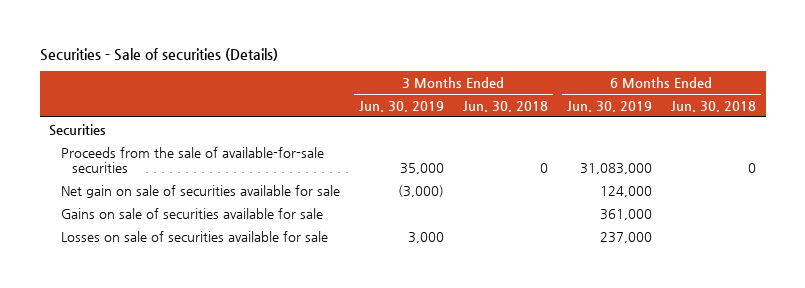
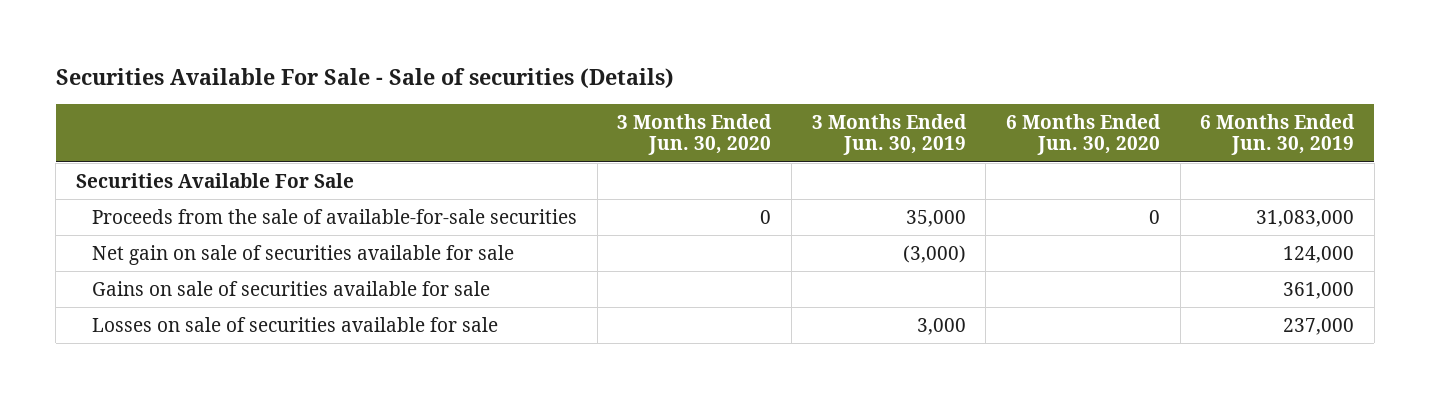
[39,48,278,62] Securities - Sale of securities (Details) -> [55,67,674,88] Securities Available For Sale - Sale of securities (Details)
[462,100,548,112] Jun. 30, 2018 -> none
[670,100,756,112] Jun. 30, 2018 -> none
none -> [617,113,773,156] 3 Months Ended Jun. 30, 2020
none -> [1005,113,1161,156] 6 Months Ended Jun. 30, 2020
[49,123,107,136] Securities -> [75,172,354,188] Securities Available For Sale

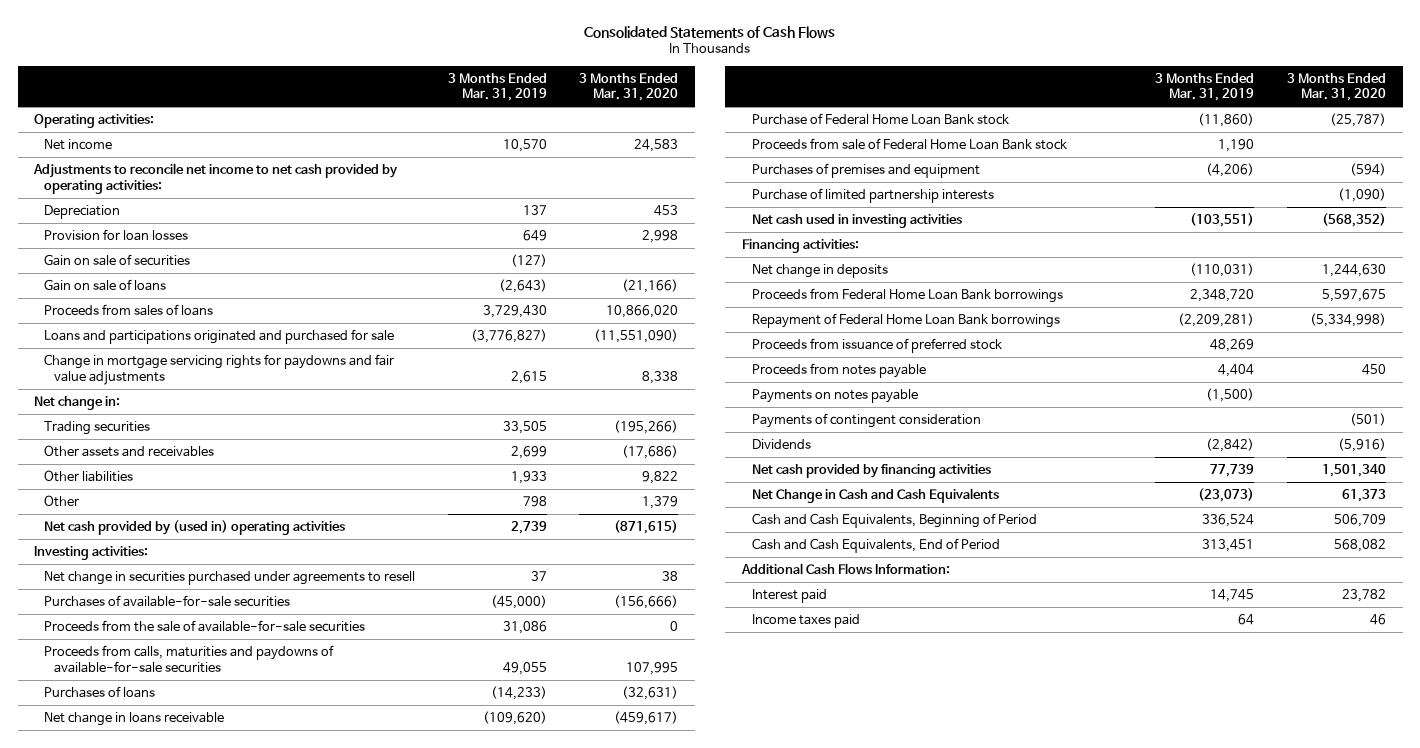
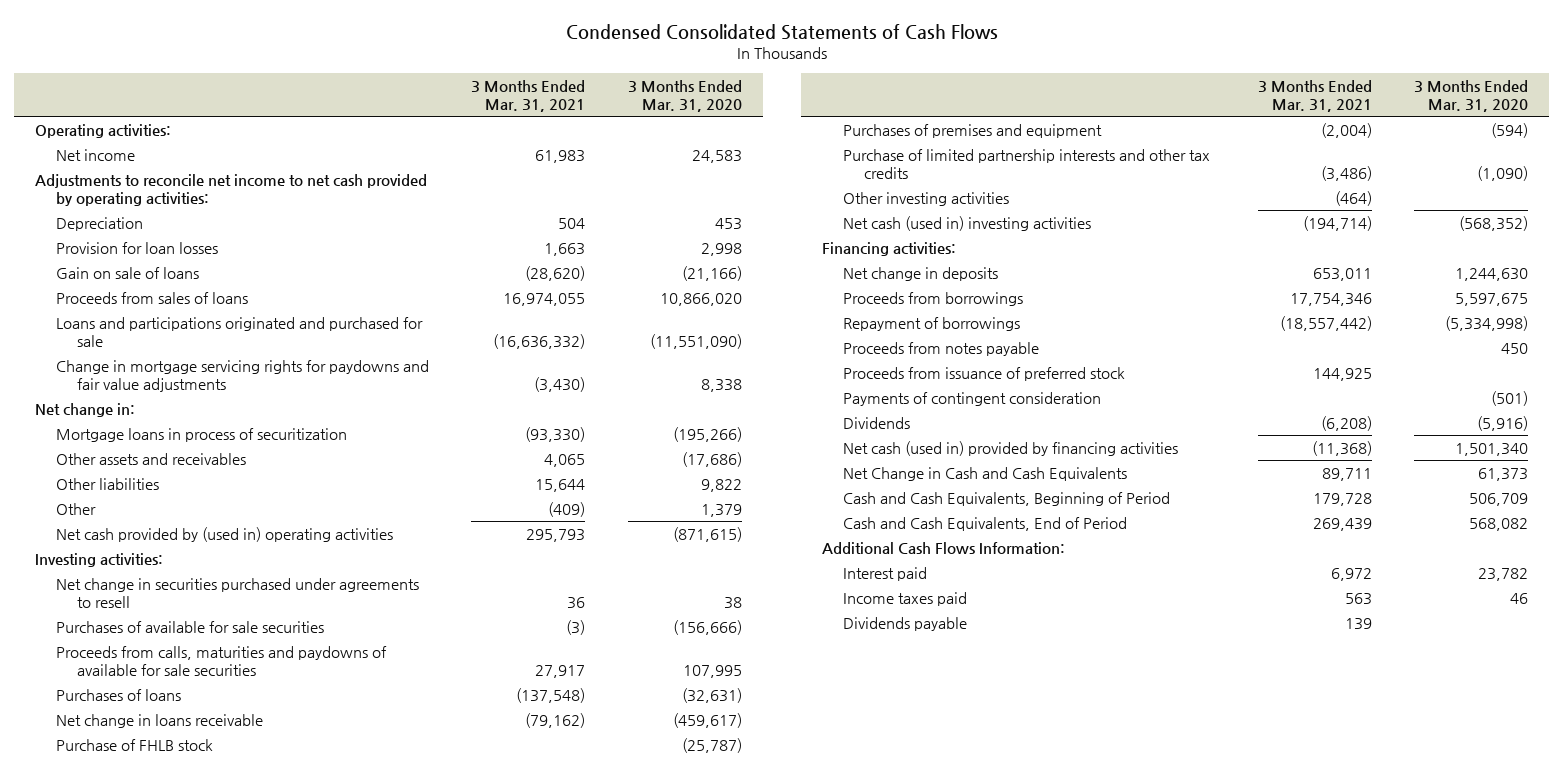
[584,25,836,38] Consolidated Statements of Cash Flows -> [565,23,998,40] Condensed Consolidated Statements of Cash Flows
[447,72,547,102] 3 Months Ended Mar. 31, 2019 -> none
none -> [471,79,586,113] 3 Months Ended Mar. 31, 2021
[43,254,190,267] Gain on sale of securities -> none
[43,421,150,436] Trading securities -> [56,427,348,442] Mortgage loans in process of securitization
[43,620,365,633] Proceeds from the sale of available-for-sale securities -> none
[43,595,290,608] Purchases of available-for-sale securities -> [56,620,325,633] Purchases of available for sale securities
[43,645,334,673] Proceeds from calls, maturities and paydowns of available-for-sale securities -> [56,645,388,676] Proceeds from calls, maturities and paydowns of available for sale securities
[751,138,1067,151] Proceeds from sale of Federal Home Loan Bank stock -> none
[751,113,1009,126] Purchase of Federal Home Loan Bank stock -> [56,738,214,751] Purchase of FHLB stock
[751,188,994,204] Purchase of limited partnership interests -> [842,148,1210,179] Purchase of limited partnership interests and other tax credits
none -> [842,191,1009,206] Other investing activities
[751,214,962,229] Net cash used in investing activities -> [842,215,1091,231] Net cash (used in) investing activities
[751,288,1063,304] Proceeds from Federal Home Loan Bank borrowings -> [842,291,1023,306] Proceeds from borrowings
[751,313,1060,329] Repayment of Federal Home Loan Bank borrowings -> [842,316,1020,331] Repayment of borrowings
[751,389,918,404] Payments on notes payable -> none
[751,338,1002,354] Proceeds from issuance of preferred stock -> [842,366,1125,381] Proceeds from issuance of preferred stock
[751,464,991,479] Net cash provided by financing activities -> [842,440,1178,456] Net cash (used in) provided by financing activities
none -> [842,616,967,631] Dividends payable

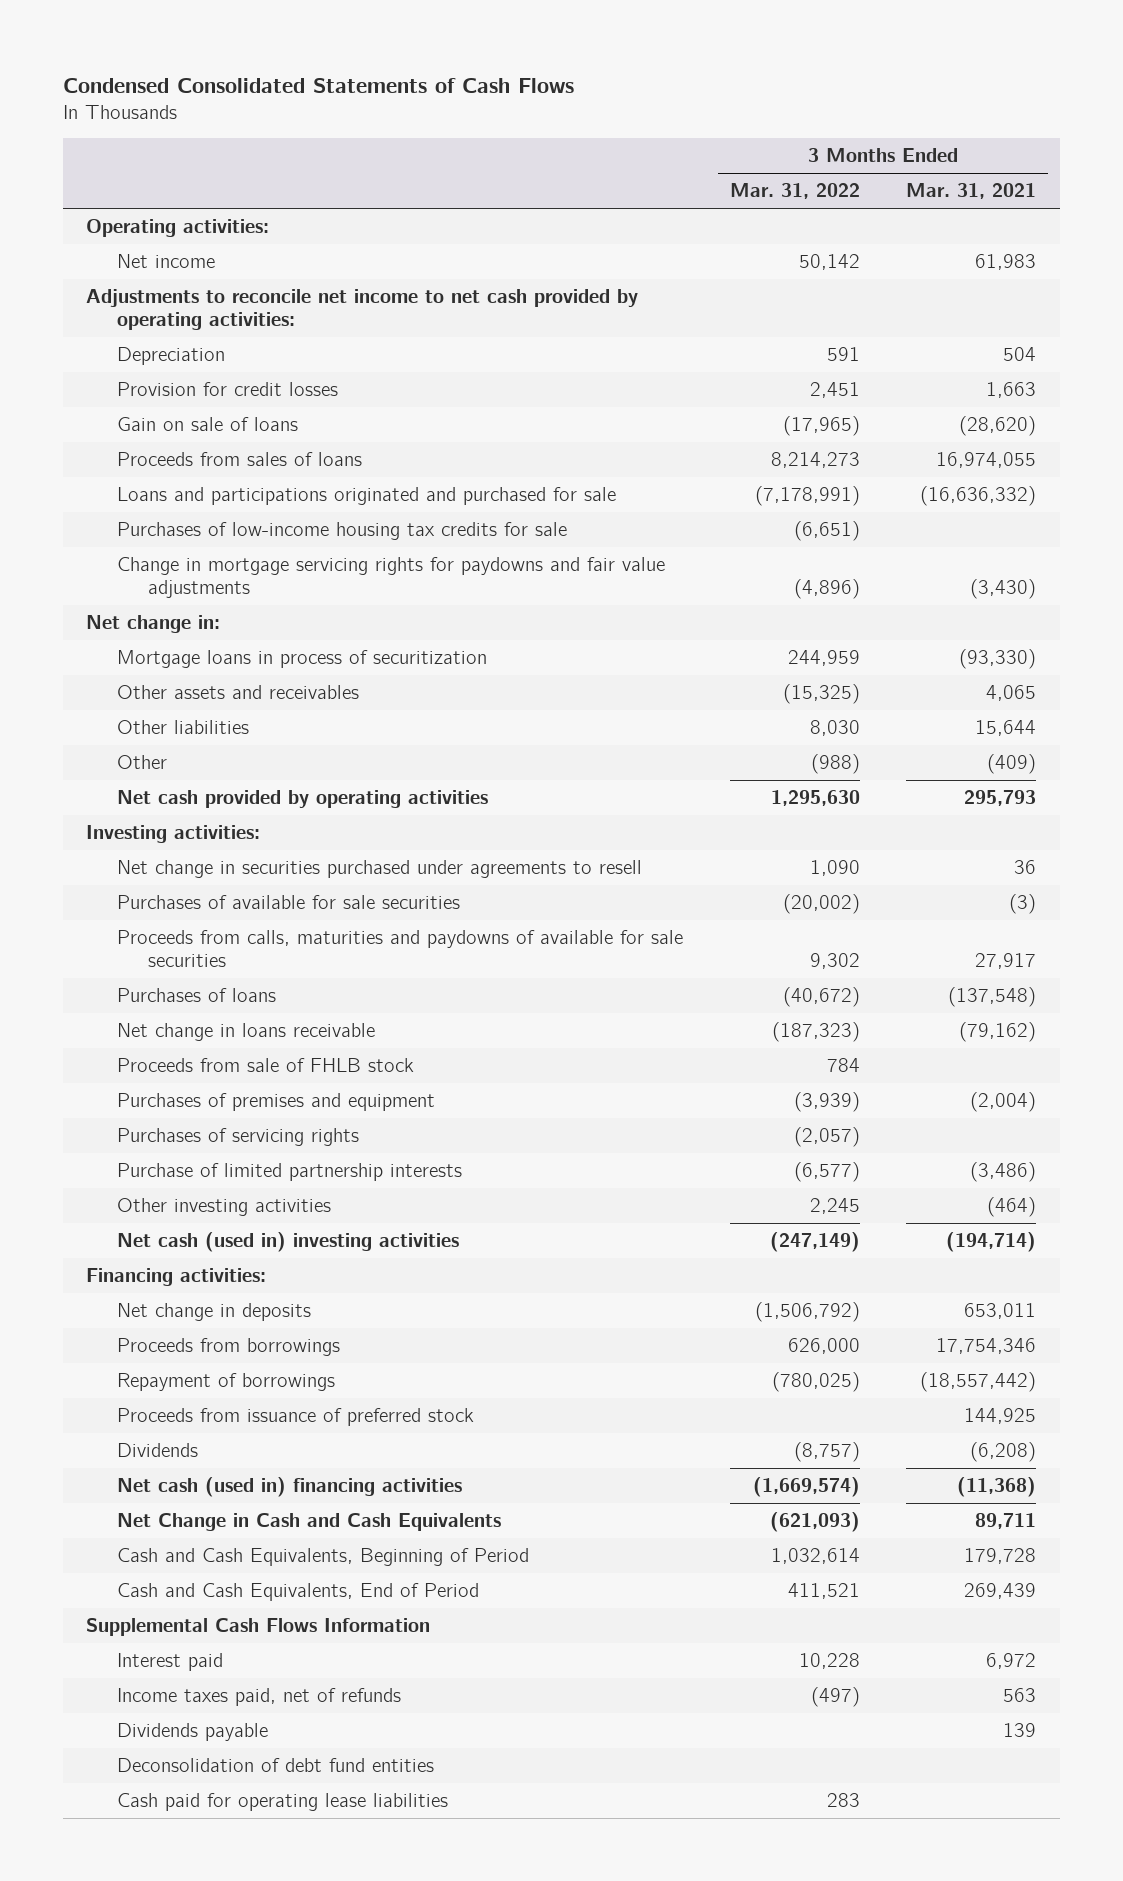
[627,79,742,113] 3 Months Ended Mar. 31, 2020 -> none
none -> [729,183,860,200] Mar. 31, 2022
[56,241,219,254] Provision for loan losses -> [116,382,338,397] Provision for credit losses
none -> [116,522,567,541] Purchases of low-income housing tax credits for sale
[56,526,394,542] Net cash provided by (used in) operating activities -> [116,790,488,809] Net cash provided by operating activities
[56,738,214,751] Purchase of FHLB stock -> none
none -> [116,1058,414,1073] Proceeds from sale of FHLB stock
none -> [116,1128,359,1147] Purchases of servicing rights
[842,148,1210,179] Purchase of limited partnership interests and other tax credits -> [116,1163,462,1182] Purchase of limited partnership interests
[842,341,1039,356] Proceeds from notes payable -> none
[842,391,1101,406] Payments of contingent consideration -> none
[842,440,1178,456] Net cash (used in) provided by financing activities -> [116,1477,462,1498] Net cash (used in) financing activities
[821,541,1065,554] Additional Cash Flows Information: -> [86,1618,431,1637] Supplemental Cash Flows Information
[842,591,967,606] Income taxes paid -> [116,1688,401,1707] Income taxes paid, net of refunds
none -> [116,1758,434,1773] Deconsolidation of debt fund entities
none -> [116,1793,448,1812] Cash paid for operating lease liabilities

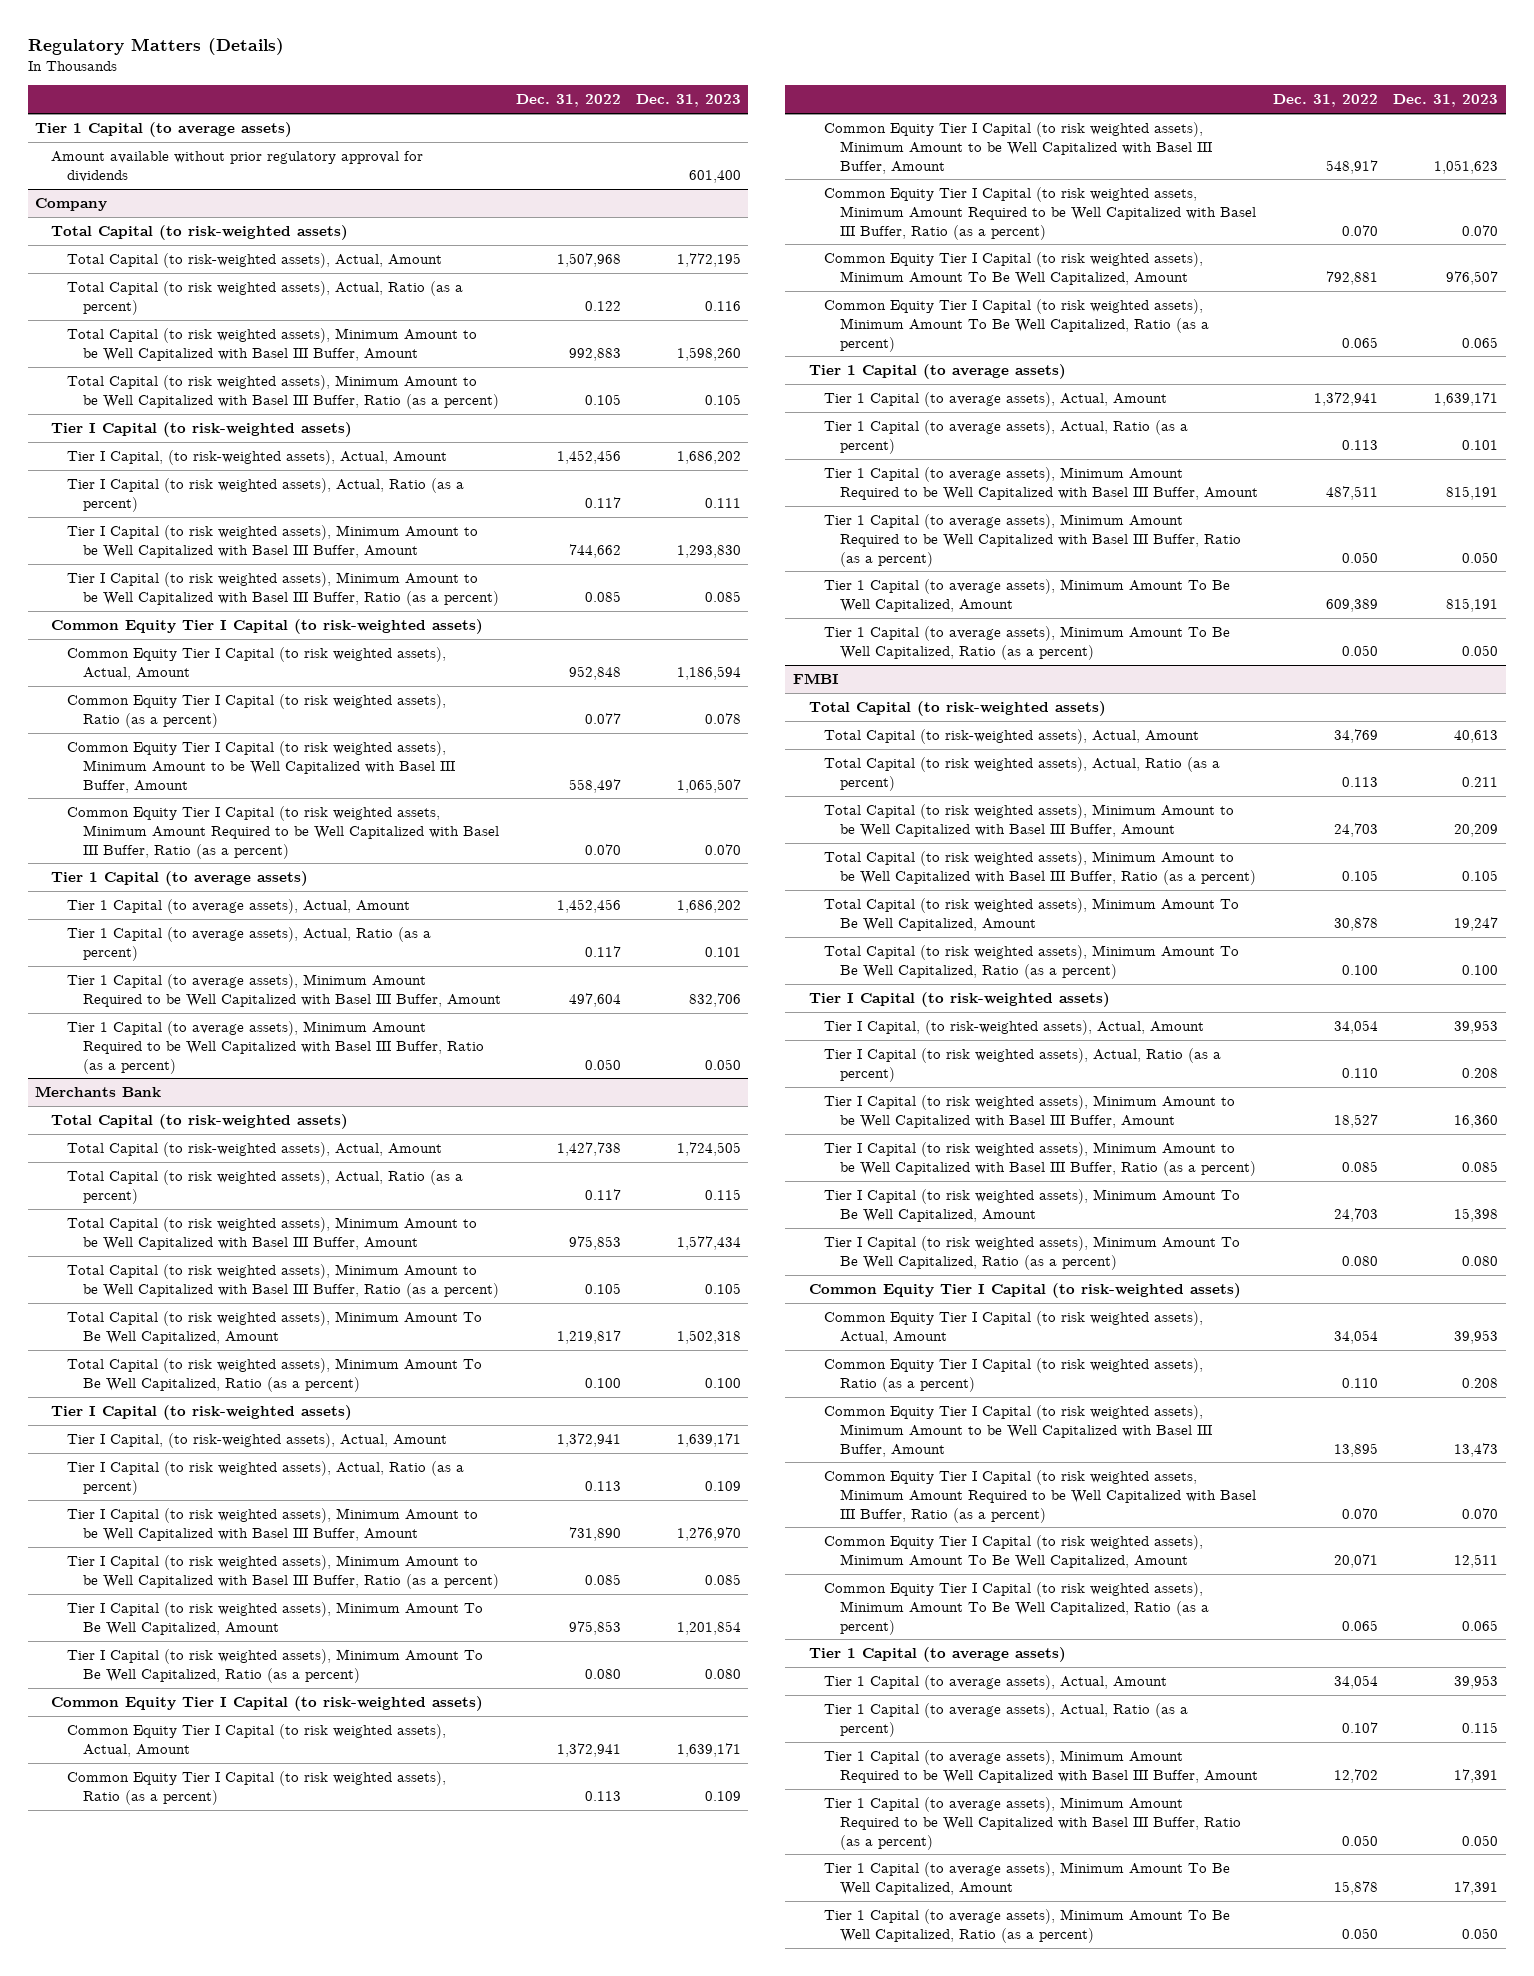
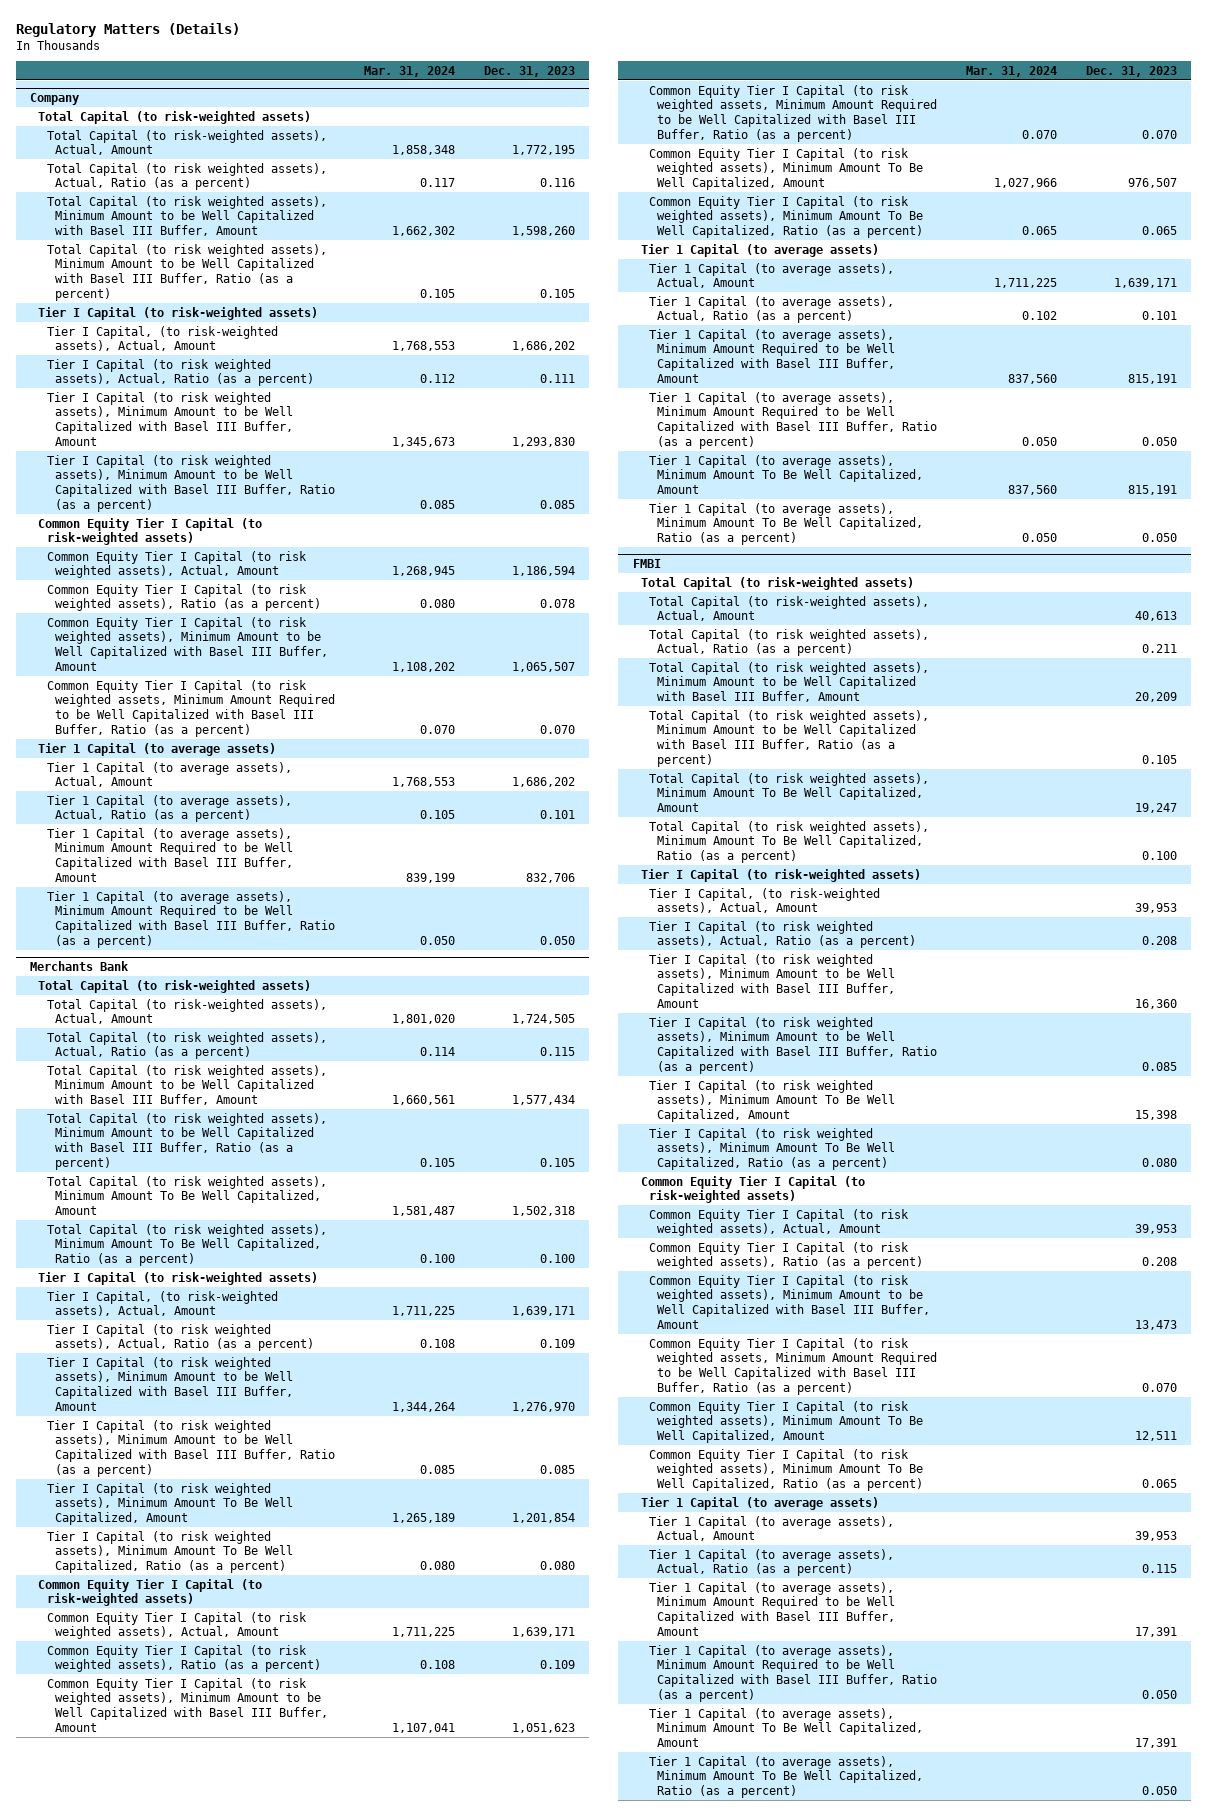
[515,94,621,108] Dec. 31, 2022 -> none
none -> [363,65,455,77] Mar. 31, 2024
[35,121,293,137] Tier 1 Capital (to average assets) -> none
[51,150,424,182] Amount available without prior regulatory approval for dividends -> none

